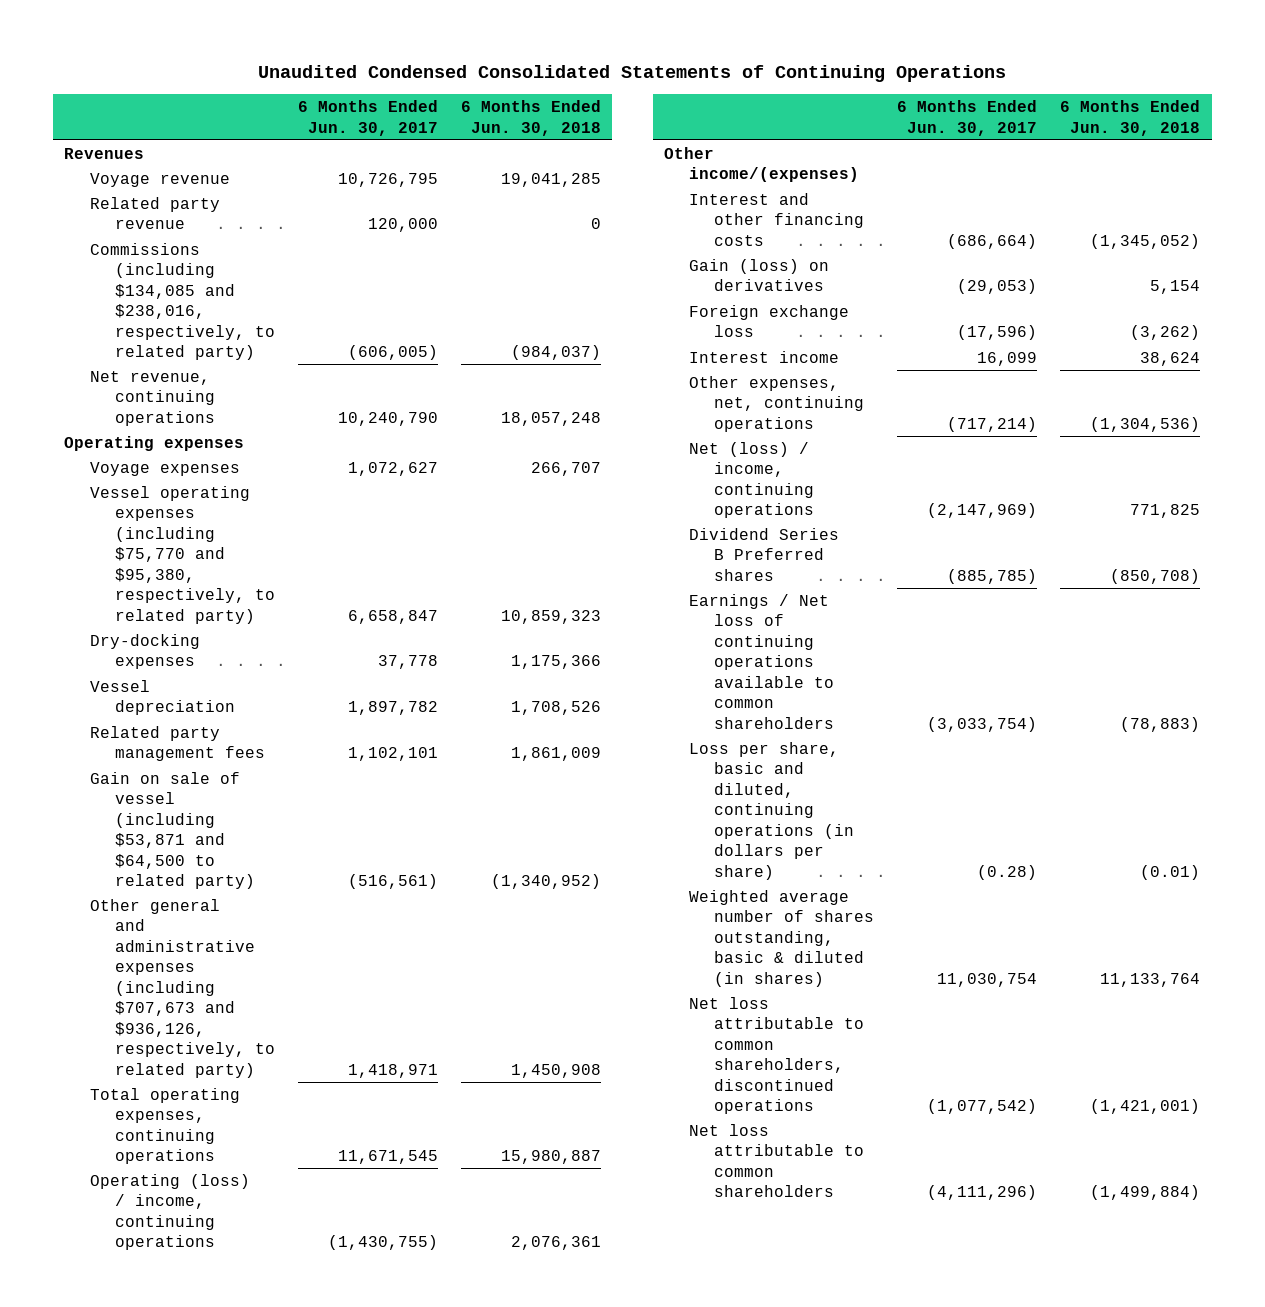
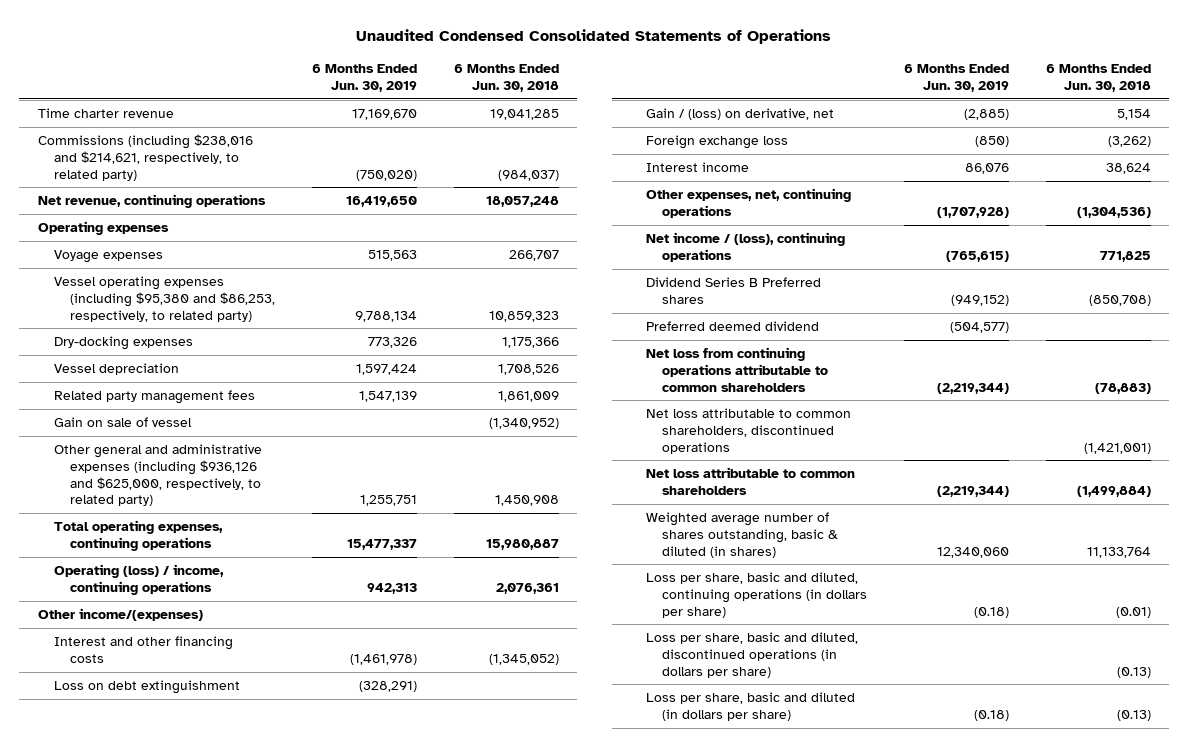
[258,65,1007,83] Unaudited Condensed Consolidated Statements of Continuing Operations -> [356,28,832,44] Unaudited Condensed Consolidated Statements of Operations
[297,100,438,136] 6 Months Ended Jun. 30, 2017 -> none
none -> [311,64,417,92] 6 Months Ended Jun. 30, 2019
[64,147,145,159] Revenues -> none
[89,196,220,230] Related party revenue -> none
[89,172,230,187] Voyage revenue -> [37,108,174,119] Time charter revenue
[89,242,275,361] Commissions (including $134,085 and $238,016, respectively, to related party) -> [37,134,253,181] Commissions (including $238,016 and $214,621, respectively, to related party)
[89,485,275,624] Vessel operating expenses (including $75,770 and $95,380, respectively, to related party) -> [53,276,276,322] Vessel operating expenses (including $95,380 and $86,253, respectively, to related party)
[89,771,255,890] Gain on sale of vessel (including $53,871 and $64,500 to related party) -> [53,417,192,428] Gain on sale of vessel
[89,898,275,1078] Other general and administrative expenses (including $707,673 and $936,126, respectively, to related party) -> [53,444,262,507] Other general and administrative expenses (including $936,126 and $625,000, respectively, to related party)
none -> [53,680,240,695] Loss on debt extinguishment
[689,258,830,292] Gain (loss) on derivatives -> [646,108,835,121] Gain / (loss) on derivative, net
[689,441,815,519] Net (loss) / income, continuing operations -> [646,232,846,262] Net income / (loss), continuing operations
none -> [646,321,820,332] Preferred deemed dividend
[689,593,835,729] Earnings / Net loss of continuing operations available to common shareholders -> [646,347,829,392] Net loss from continuing operations attributable to common shareholders
[689,889,875,987] Weighted average number of shares outstanding, basic & diluted (in shares) -> [646,512,839,558] Weighted average number of shares outstanding, basic & diluted (in shares)
[689,741,855,880] Loss per share, basic and diluted, continuing operations (in dollars per share) -> [646,572,868,618] Loss per share, basic and diluted, continuing operations (in dollars per share)
none -> [646,632,859,678] Loss per share, basic and diluted, discontinued operations (in dollars per share)
none -> [646,692,856,721] Loss per share, basic and diluted (in dollars per share)

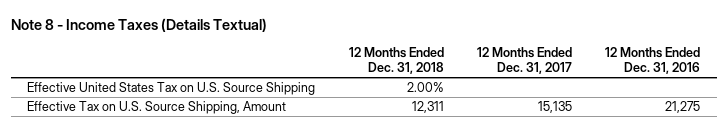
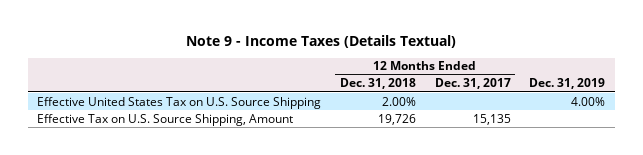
[10,18,267,33] Note 8 - Income Taxes (Details Textual) -> [186,35,457,49] Note 9 - Income Taxes (Details Textual)
[605,46,701,75] 12 Months Ended Dec. 31, 2016 -> none
none -> [529,78,606,90] Dec. 31, 2019
[411,100,444,113] 12,311 -> [377,113,416,125] 19,726

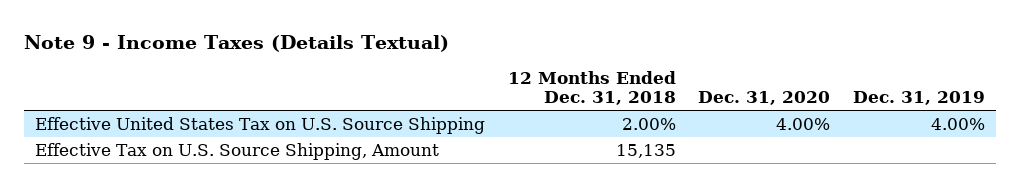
[434,78,511,90] Dec. 31, 2017 -> none
none -> [698,90,831,105] Dec. 31, 2020
[377,113,416,125] 19,726 -> [615,144,676,159] 15,135

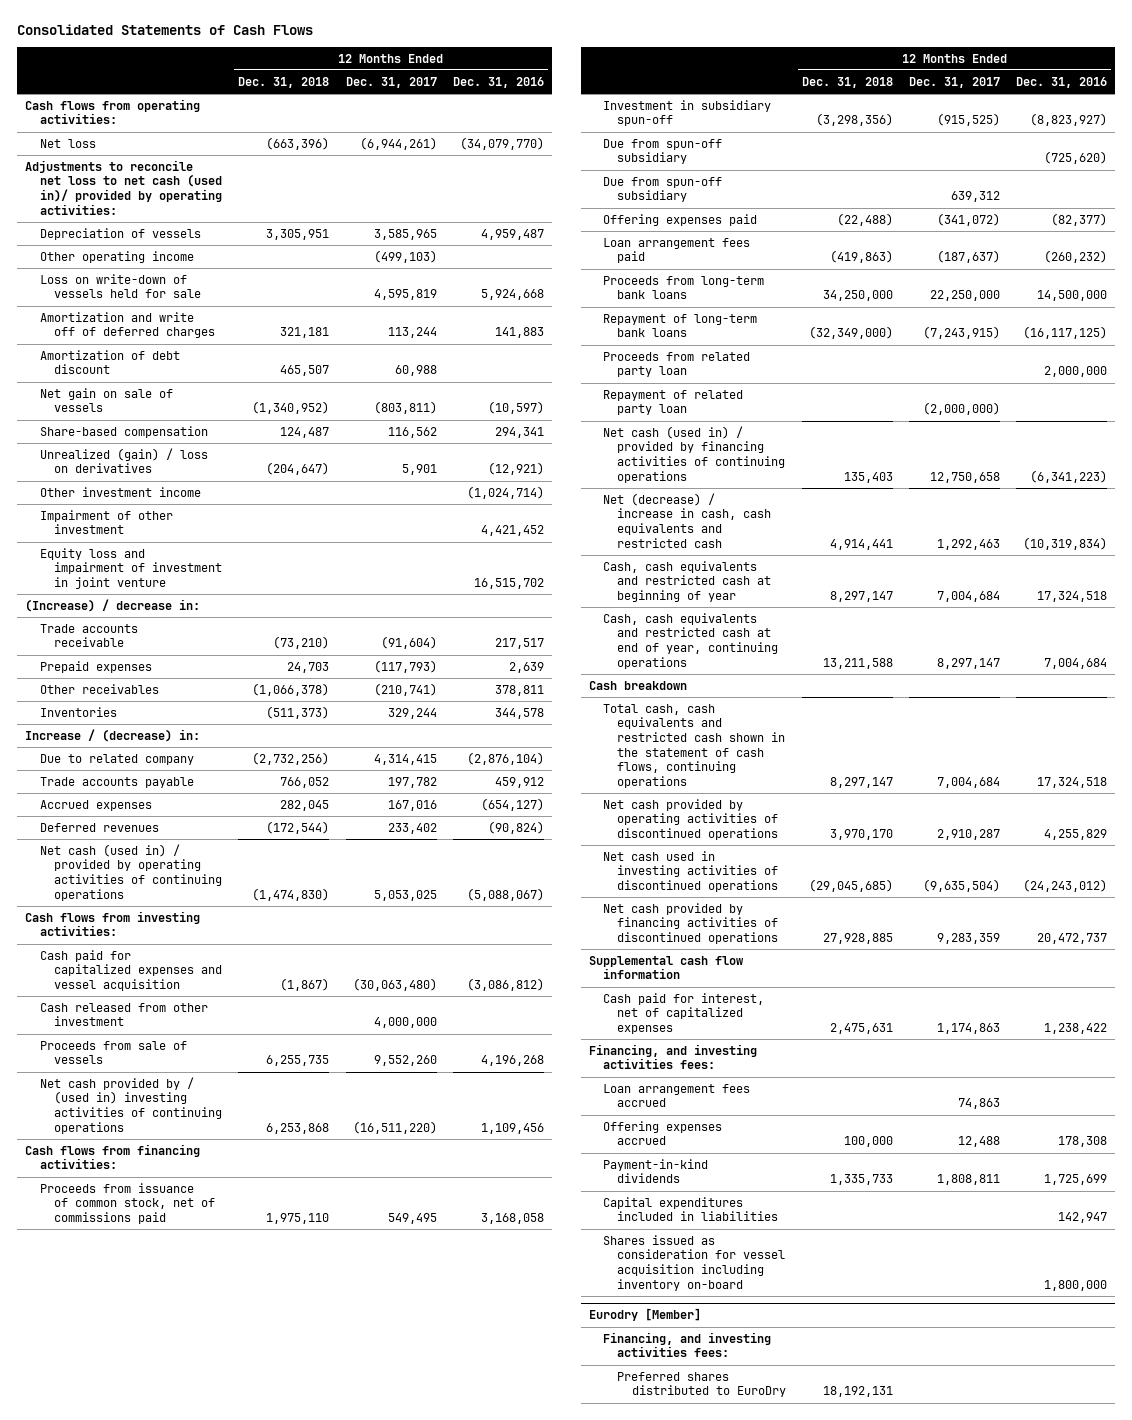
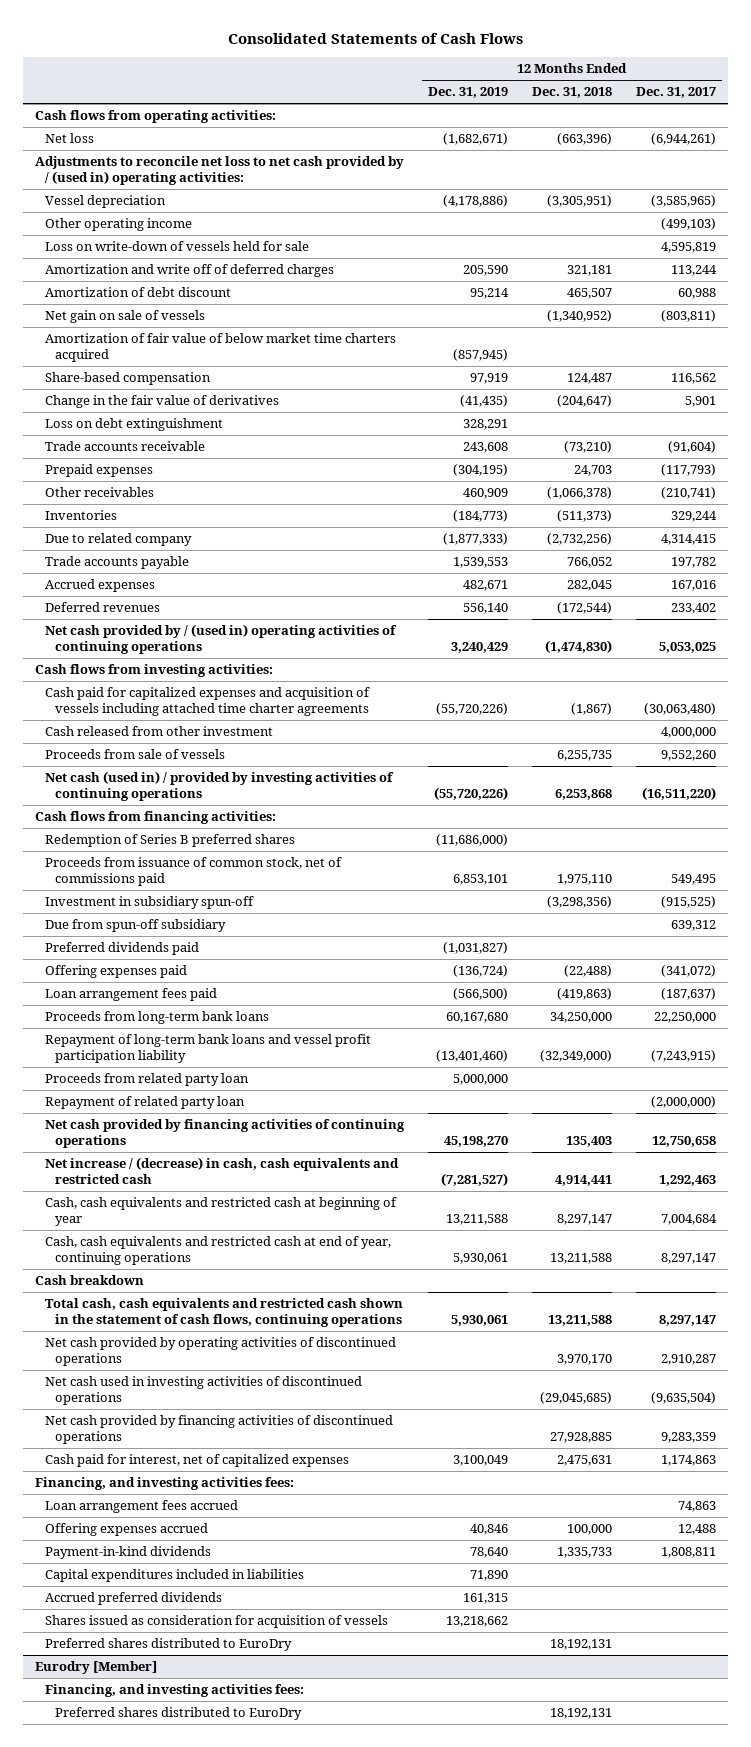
[452,76,544,88] Dec. 31, 2016 -> none
none -> [428,87,509,99] Dec. 31, 2019
[25,159,222,215] Adjustments to reconcile net loss to net cash (used in)/ provided by operating activities: -> [35,156,405,186] Adjustments to reconcile net loss to net cash provided by / (used in) operating activities:
[39,227,201,240] Depreciation of vessels -> [45,195,167,209] Vessel depreciation
[266,228,330,240] 3,305,951 -> [546,195,612,208] (3,305,951)
[373,228,437,240] 3,585,965 -> [650,195,716,208] (3,585,965)
none -> [45,333,397,363] Amortization of fair value of below market time charters acquired
[39,486,201,497] Other investment income -> none
[39,509,173,535] Impairment of other investment -> none
[39,547,222,590] Equity loss and impairment of investment in joint venture -> none
[25,598,201,612] (Increase) / decrease in: -> none
[39,447,208,474] Unrealized (gain) / loss on derivatives -> [45,395,280,409] Change in the fair value of derivatives
none -> [45,418,224,432] Loss on debt extinguishment
[25,728,201,742] Increase / (decrease) in: -> none
[39,843,222,901] Net cash (used in) / provided by operating activities of continuing operations -> [45,624,398,655] Net cash provided by / (used in) operating activities of continuing operations
[39,949,222,992] Cash paid for capitalized expenses and vessel acquisition -> [45,687,371,717] Cash paid for capitalized expenses and acquisition of vessels including attached time charter agreements
[39,1076,222,1134] Net cash provided by / (used in) investing activities of continuing operations -> [45,771,395,802] Net cash (used in) / provided by investing activities of continuing operations
none -> [45,834,296,848] Redemption of Series B preferred shares
[603,138,723,165] Due from spun-off subsidiary -> none
none -> [45,942,200,956] Preferred dividends paid
[603,313,758,338] Repayment of long-term bank loans -> [45,1034,372,1064] Repayment of long-term bank loans and vessel profit participation liability
[603,425,786,483] Net cash (used in) / provided by financing activities of continuing operations -> [45,1119,406,1149] Net cash provided by financing activities of continuing operations
[603,492,772,548] Net (decrease) / increase in cash, cash equivalents and restricted cash -> [45,1157,400,1185] Net increase / (decrease) in cash, cash equivalents and restricted cash
[829,776,893,788] 8,297,147 -> [547,1315,612,1327] 13,211,588
[937,776,1001,788] 7,004,684 -> [658,1315,716,1327] 8,297,147
[588,955,744,980] Supplemental cash flow information -> none
none -> [45,1592,223,1606] Accrued preferred dividends
[603,1234,786,1291] Shares issued as consideration for vessel acquisition including inventory on-board -> [45,1615,389,1629] Shares issued as consideration for acquisition of vessels
none -> [45,1638,293,1652] Preferred shares distributed to EuroDry

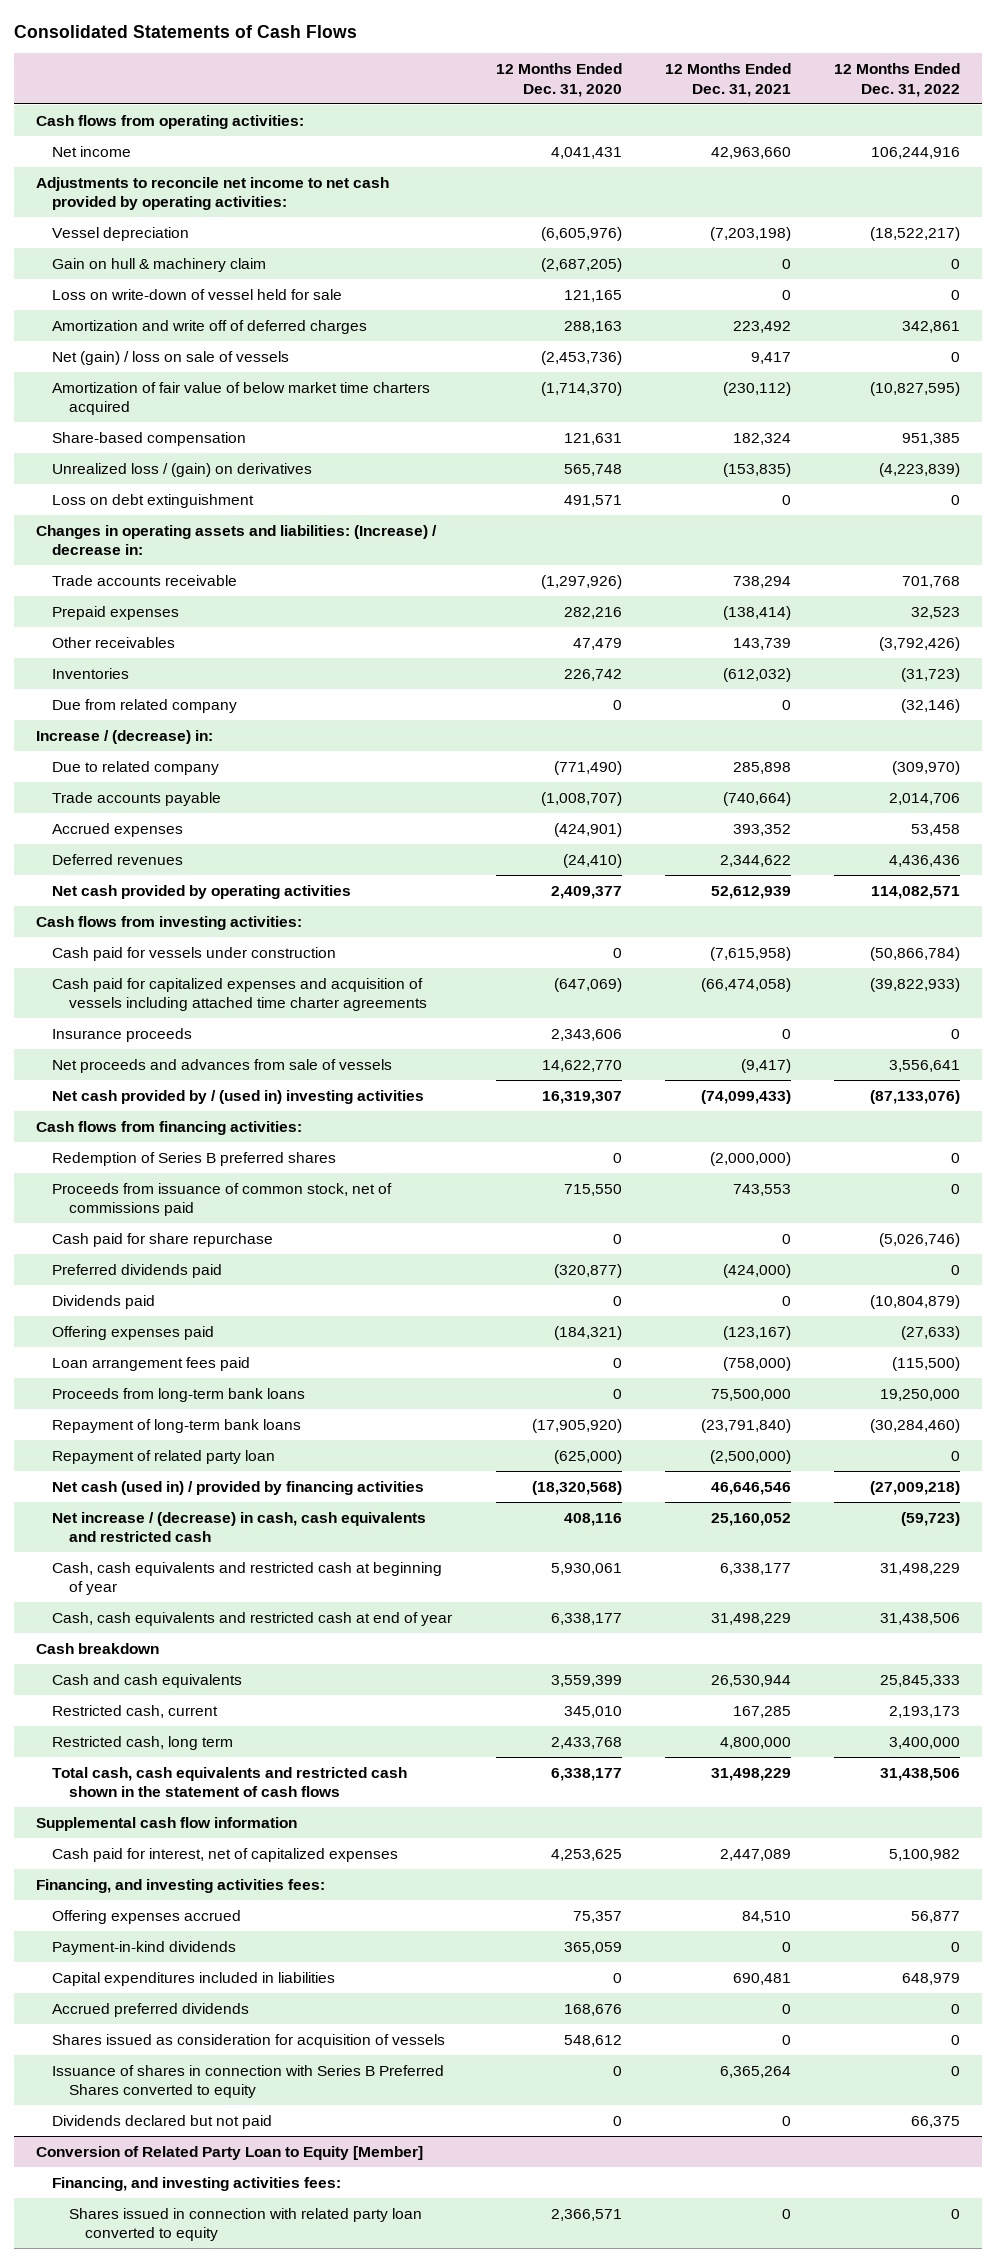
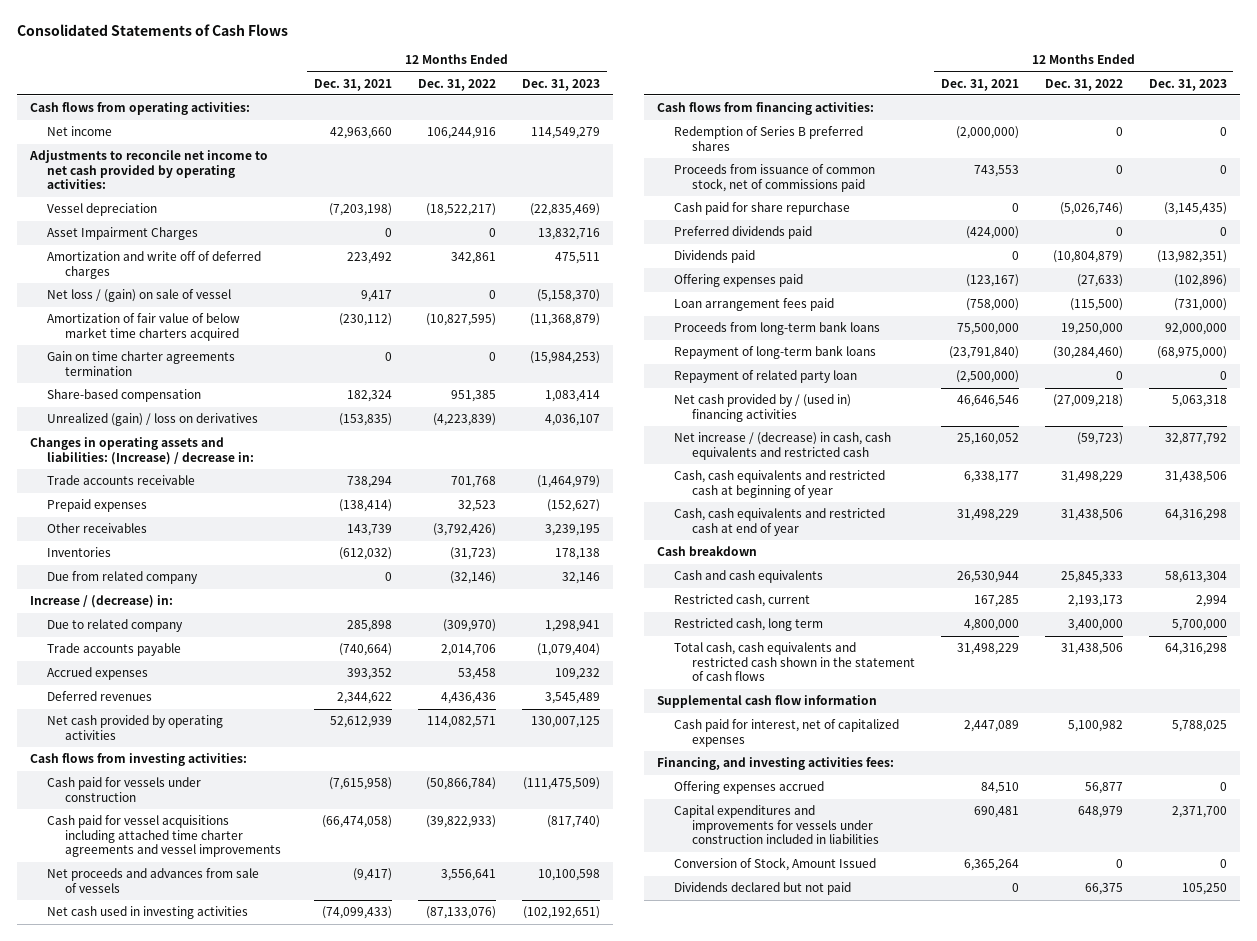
[495,62,622,97] 12 Months Ended Dec. 31, 2020 -> none
none -> [522,78,601,91] Dec. 31, 2023
[52,257,267,272] Gain on hull & machinery claim -> none
[52,288,343,300] Loss on write-down of vessel held for sale -> [47,227,199,241] Asset Impairment Charges
[52,350,290,365] Net (gain) / loss on sale of vessels -> [47,289,232,303] Net loss / (gain) on sale of vessel
none -> [47,351,236,376] Gain on time charter agreements termination
[52,493,255,508] Loss on debt extinguishment -> none
[52,462,313,477] Unrealized loss / (gain) on derivatives -> [47,413,259,427] Unrealized (gain) / loss on derivatives
[52,1027,193,1042] Insurance proceeds -> none
[52,977,427,1012] Cash paid for capitalized expenses and acquisition of vessels including attached time charter agreements -> [47,815,281,858] Cash paid for vessel acquisitions including attached time charter agreements and vessel improvements
[52,1089,425,1104] Net cash provided by / (used in) investing activities -> [47,906,249,920] Net cash used in investing activities
[52,1480,425,1495] Net cash (used in) / provided by financing activities -> [674,394,852,422] Net cash provided by / (used in) financing activities
[52,1940,237,1955] Payment-in-kind dividends -> none
[52,2002,250,2017] Accrued preferred dividends -> none
[52,2033,446,2048] Shares issued as consideration for acquisition of vessels -> none
[52,1971,336,1986] Capital expenditures included in liabilities -> [674,805,879,845] Capital expenditures and improvements for vessels under construction included in liabilities
[52,2064,445,2099] Issuance of shares in connection with Series B Preferred Shares converted to equity -> [674,857,877,872] Conversion of Stock, Amount Issued
[35,2145,423,2160] Conversion of Related Party Loan to Equity [Member] -> none
[52,2176,342,2191] Financing, and investing activities fees: -> none
[68,2207,422,2242] Shares issued in connection with related party loan converted to equity -> none

